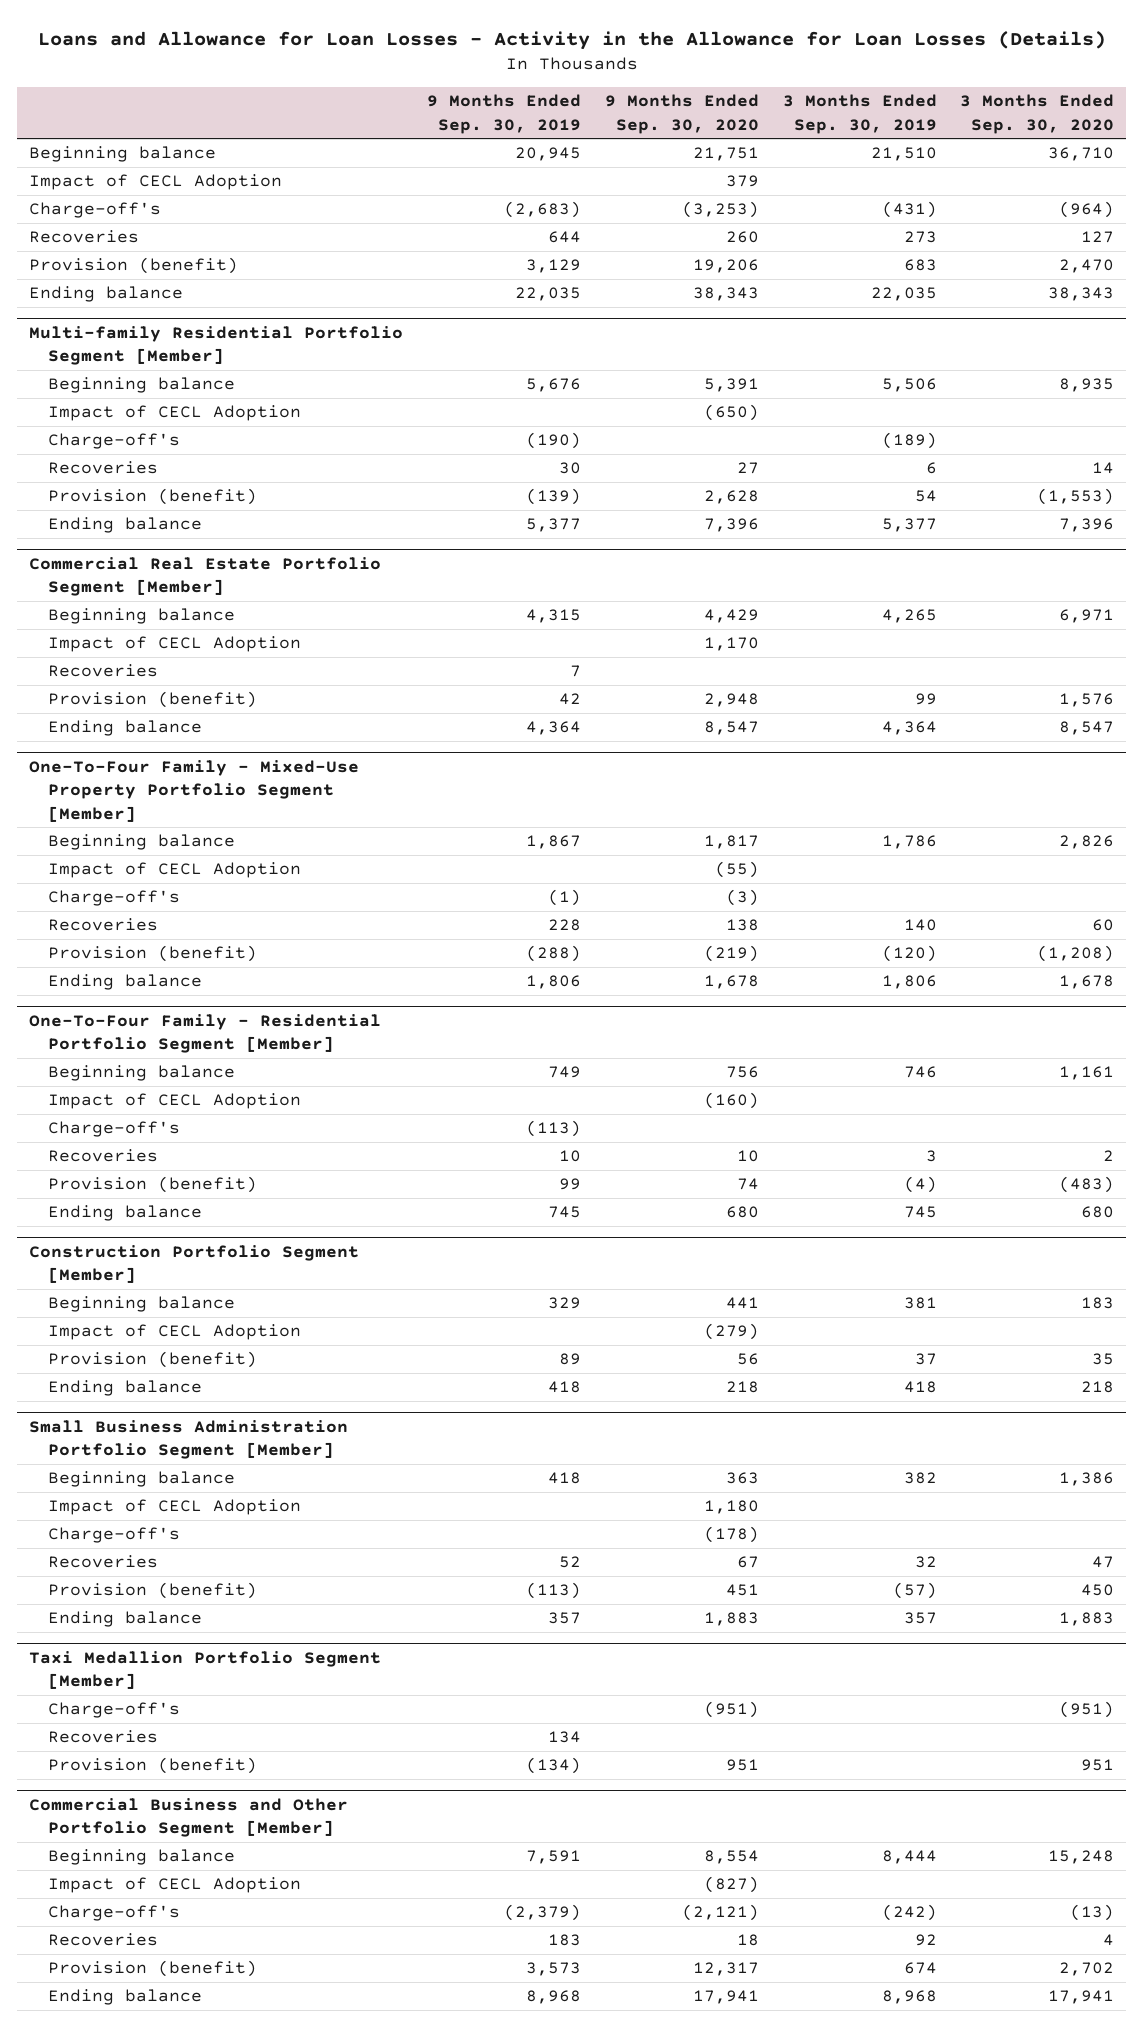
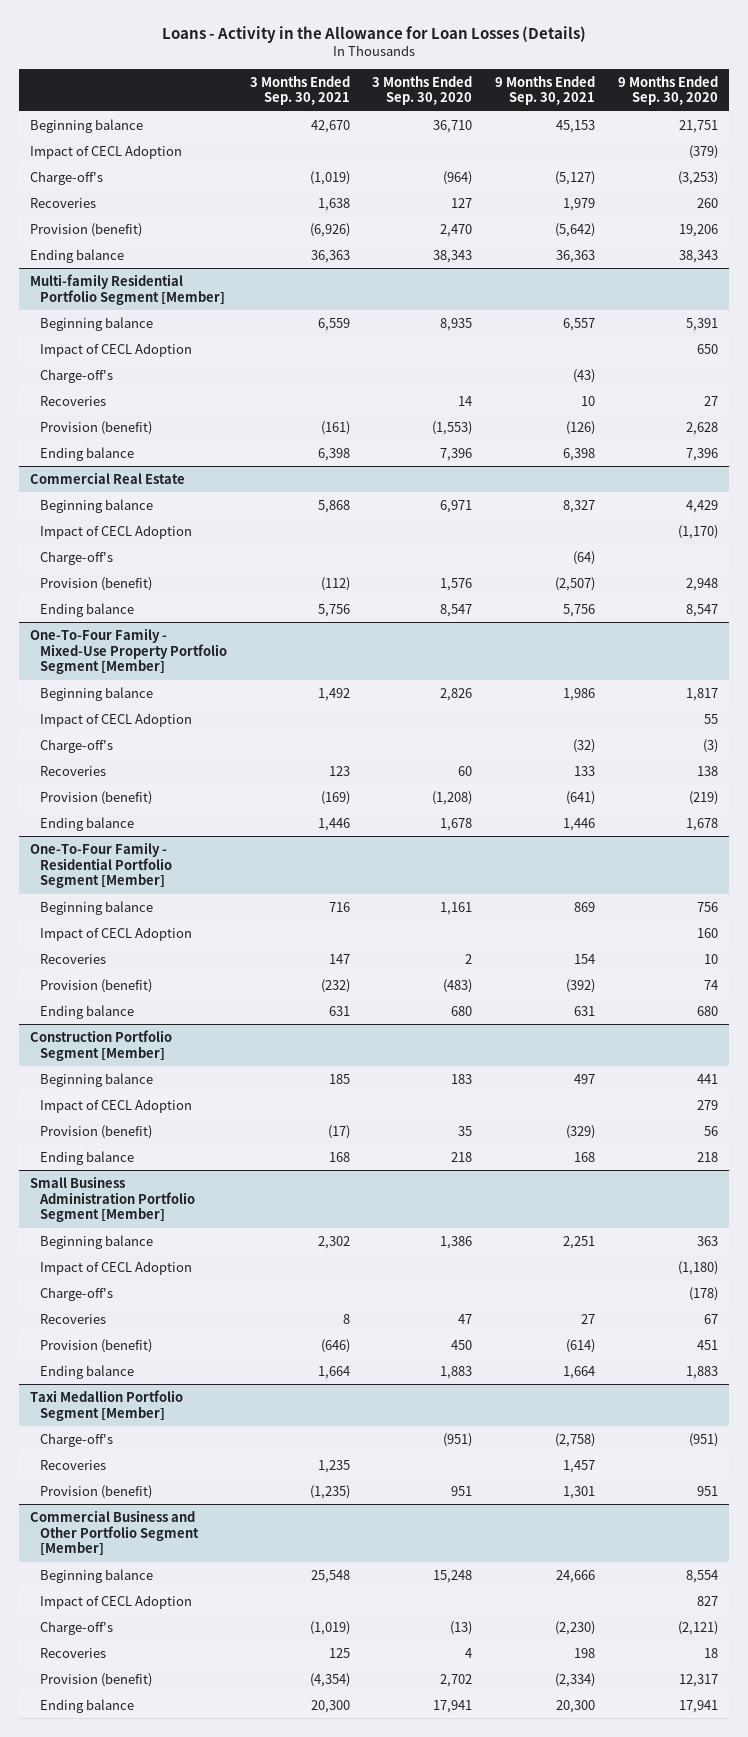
[37,30,1106,50] Loans and Allowance for Loan Losses - Activity in the Allowance for Loan Losses (Details) -> [162,25,587,43] Loans - Activity in the Allowance for Loan Losses (Details)
[426,94,581,134] 9 Months Ended Sep. 30, 2019 -> none
[782,94,937,134] 3 Months Ended Sep. 30, 2019 -> none
none -> [249,75,350,106] 3 Months Ended Sep. 30, 2021
none -> [495,75,596,106] 9 Months Ended Sep. 30, 2021
[725,175,759,188] 379 -> [688,144,718,159] (379)
[703,404,759,422] (650) -> [696,343,718,354] 650
[28,556,381,597] Commercial Real Estate Portfolio Segment [Member] -> [30,471,186,484] Commercial Real Estate
[48,664,159,678] Recoveries -> none
[703,637,759,652] 1,170 -> [677,524,718,539] (1,170)
none -> [40,550,114,565] Charge-off's
[714,861,759,879] (55) -> [703,713,718,724] 55
[48,1121,181,1138] Charge-off's -> none
[703,1092,759,1110] (160) -> [696,927,718,938] 160
[703,1323,759,1341] (279) -> [696,1099,718,1110] 279
[703,1500,759,1515] 1,180 -> [677,1260,718,1275] (1,180)
[703,1876,759,1894] (827) -> [696,1595,718,1606] 827

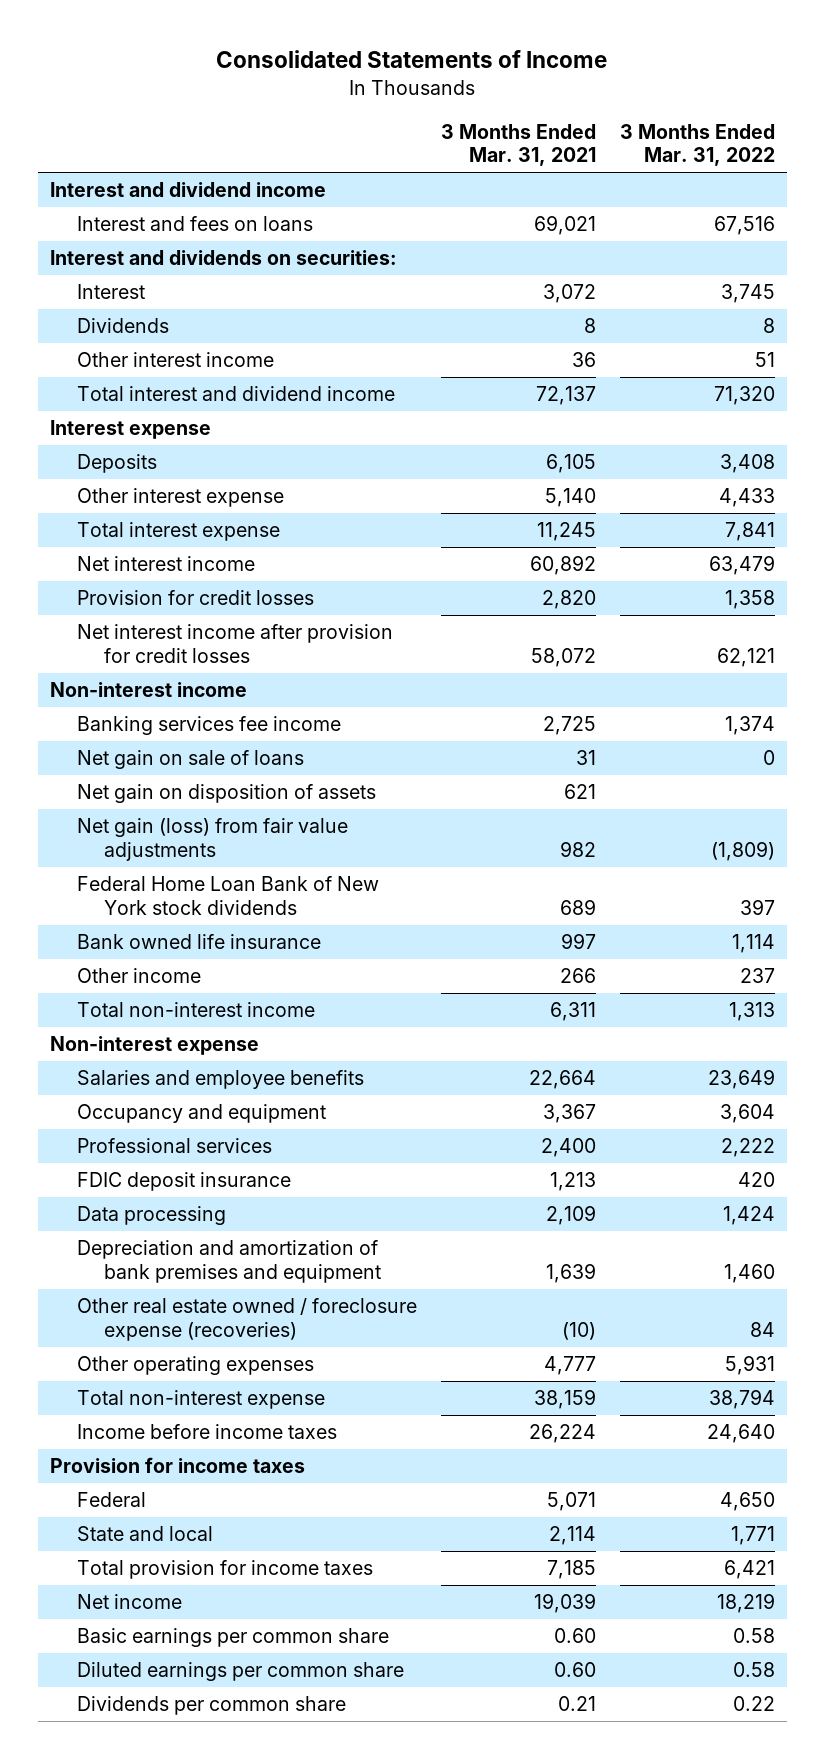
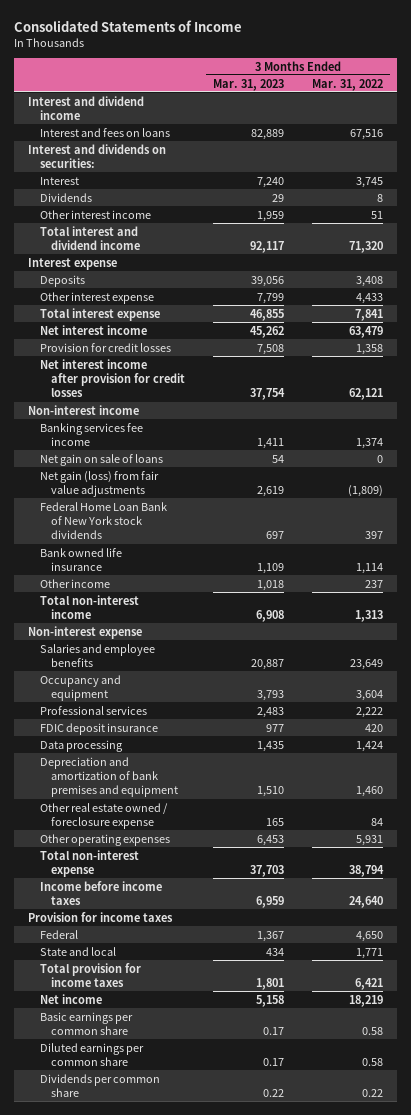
[440,123,596,167] 3 Months Ended Mar. 31, 2021 -> none
none -> [212,78,284,91] Mar. 31, 2023
[76,784,376,804] Net gain on disposition of assets -> none
[76,1298,417,1341] Other real estate owned / foreclosure expense (recoveries) -> [39,802,168,829] Other real estate owned / foreclosure expense

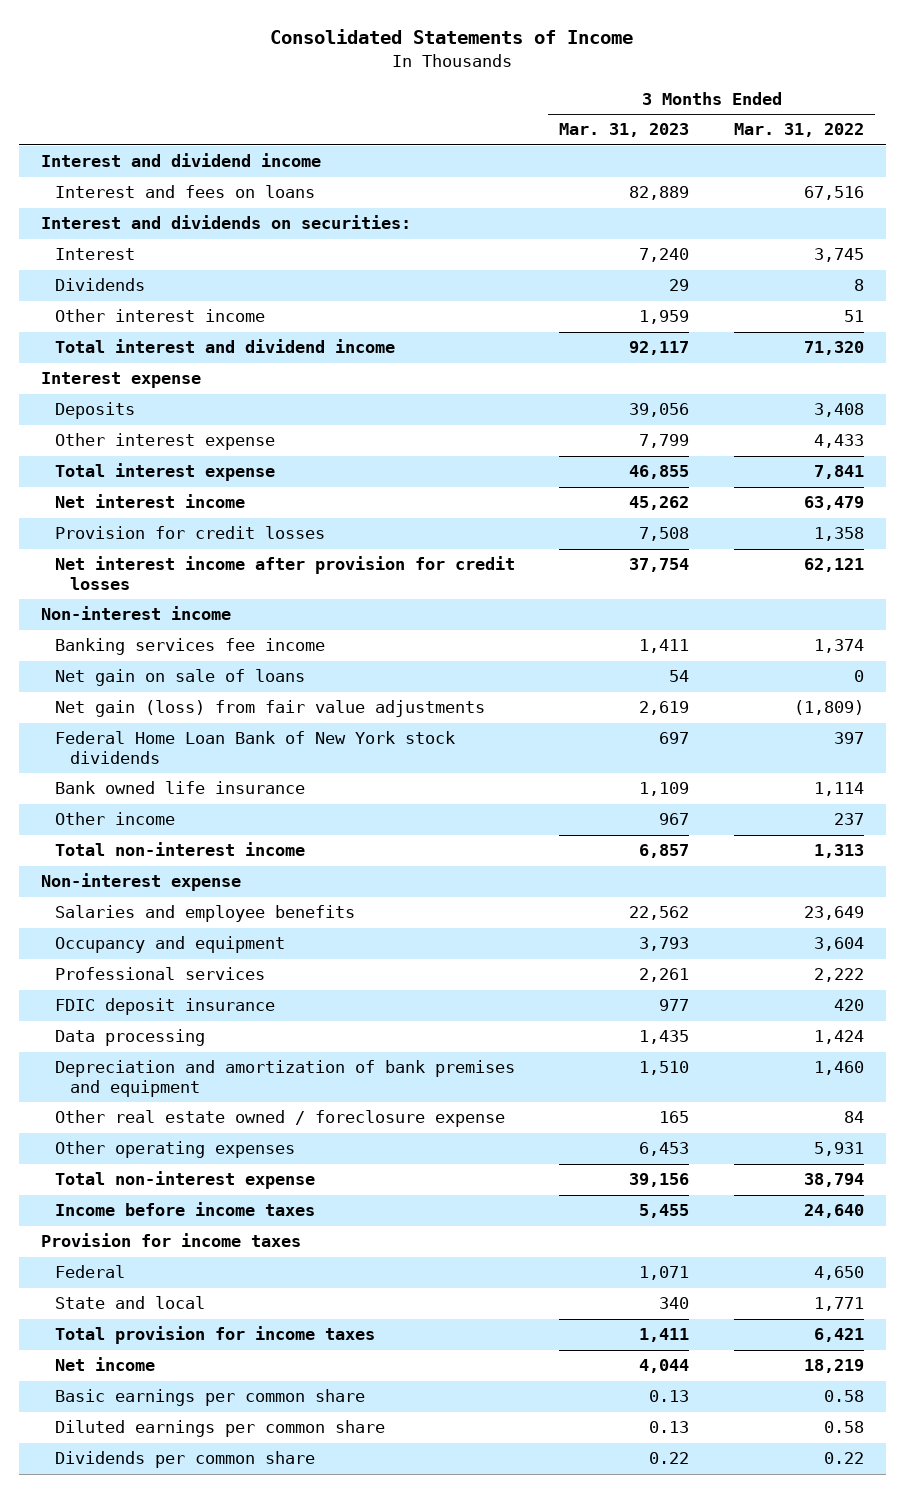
[256,579,284,591] 1,018 -> [659,813,690,826] 967
[255,609,284,622] 6,908 -> [639,844,690,859] 6,857
[250,658,284,670] 20,887 -> [629,906,690,921] 22,562
[256,706,284,718] 2,483 -> [639,968,690,983] 2,261
[249,864,284,877] 37,703 -> [629,1173,690,1188] 39,156
[255,895,284,908] 6,959 -> [639,1204,690,1219] 5,455
[256,930,284,942] 1,367 -> [639,1266,690,1281] 1,071
[265,947,284,956] 434 -> [659,1297,690,1310] 340
[255,977,284,990] 1,801 -> [639,1328,690,1343] 1,411
[255,994,284,1007] 5,158 -> [639,1359,690,1374] 4,044
[262,1026,284,1035] 0.17 -> [649,1390,690,1403] 0.13
[262,1057,284,1066] 0.17 -> [649,1421,690,1434] 0.13

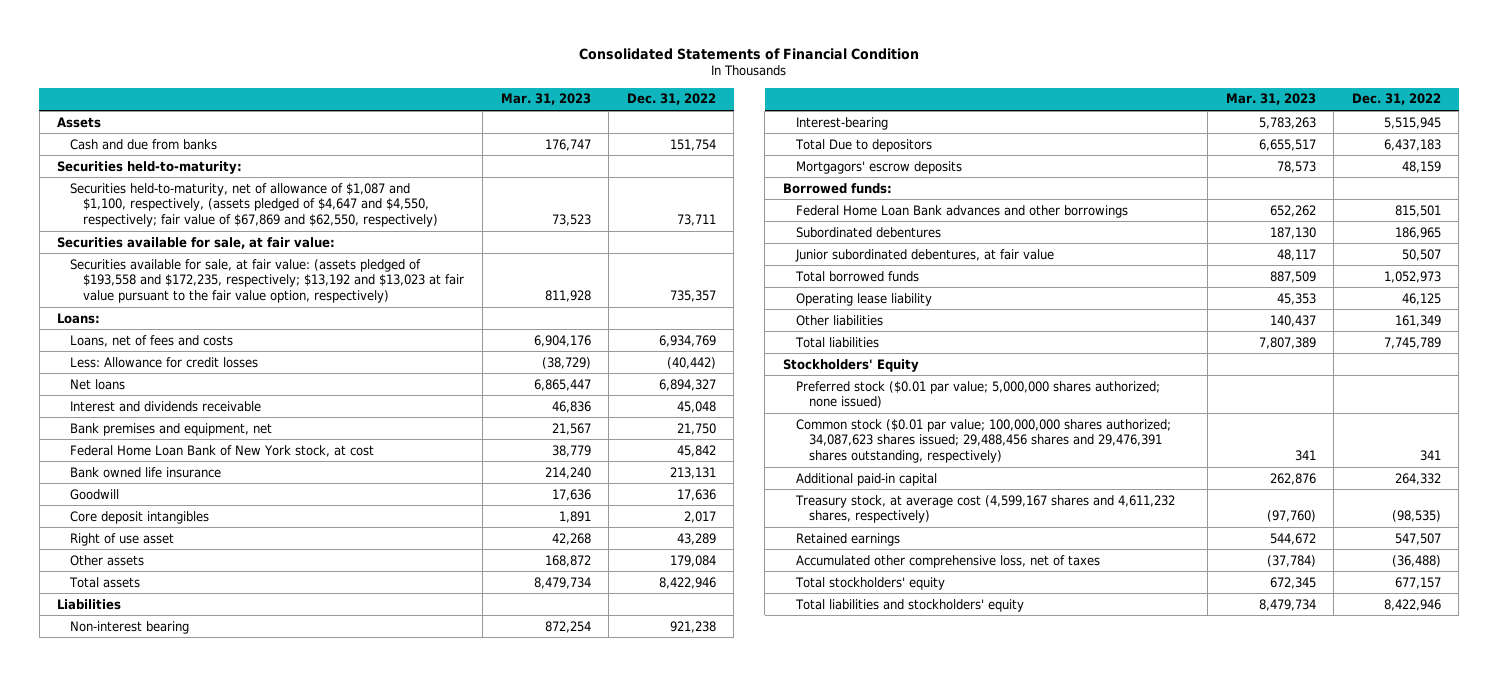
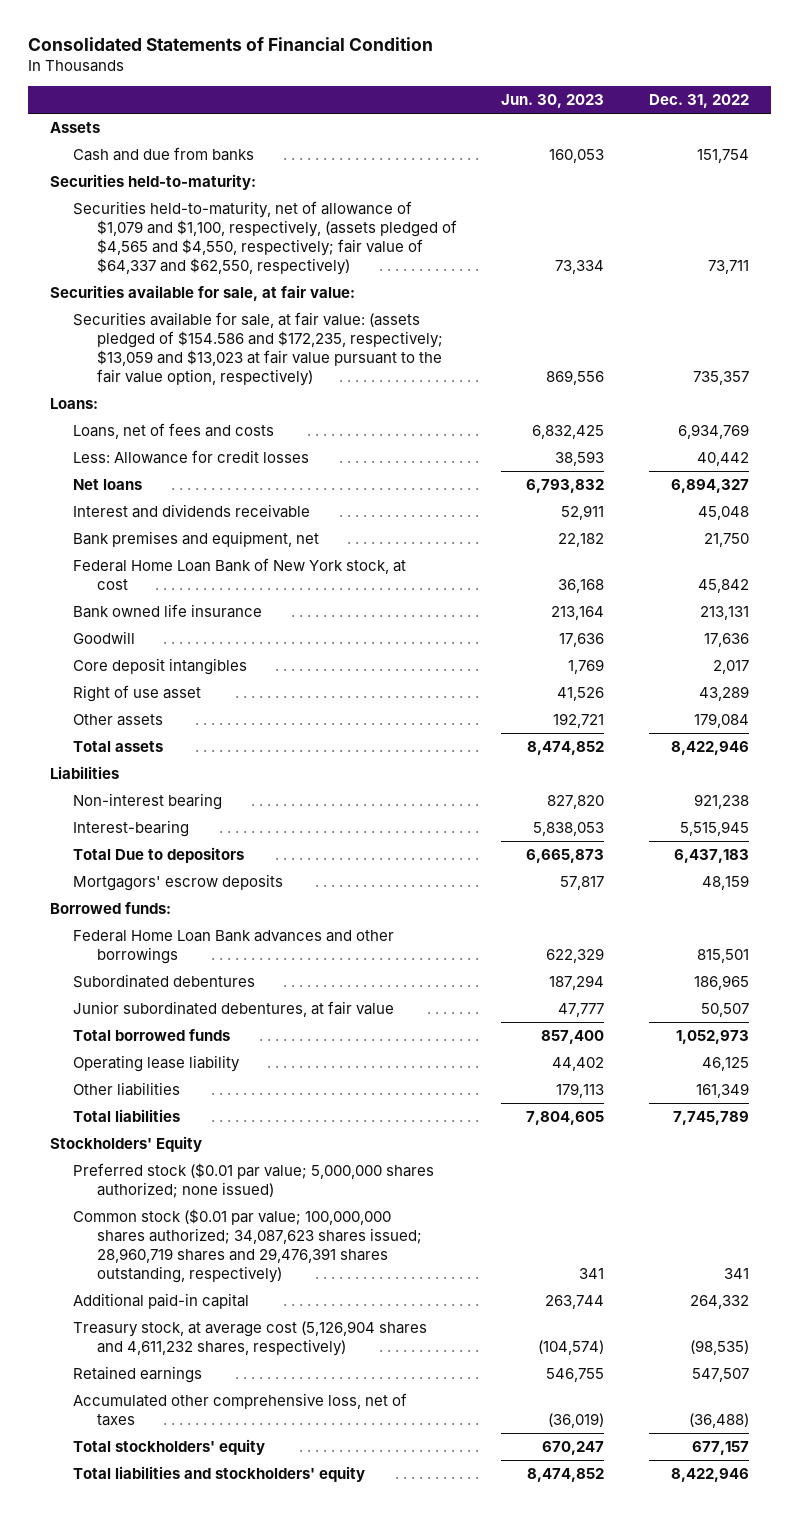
[500,93,591,106] Mar. 31, 2023 -> none
none -> [501,94,605,109] Jun. 30, 2023
[70,182,439,228] Securities held-to-maturity, net of allowance of $1,087 and $1,100, respectively, (assets pledged of $4,647 and $4,550, respectively; fair value of $67,869 and $62,550, respectively) -> [73,201,457,276] Securities held-to-maturity, net of allowance of $1,079 and $1,100, respectively, (assets pledged of $4,565 and $4,550, respectively; fair value of $64,337 and $62,550, respectively)
[70,258,465,304] Securities available for sale, at fair value: (assets pledged of $193,558 and $172,235, respectively; $13,192 and $13,023 at fair value pursuant to the fair value option, respectively) -> [73,312,443,387] Securities available for sale, at fair value: (assets pledged of $154.586 and $172,235, respectively; $13,059 and $13,023 at fair value pursuant to the fair value option, respectively)
[666,356,716,369] (40,442) -> [696,452,749,467] 40,442
[795,418,1171,464] Common stock ($0.01 par value; 100,000,000 shares authorized; 34,087,623 shares issued; 29,488,456 shares and 29,476,391 shares outstanding, respectively) -> [73,1209,422,1284] Common stock ($0.01 par value; 100,000,000 shares authorized; 34,087,623 shares issued; 28,960,719 shares and 29,476,391 shares outstanding, respectively)
[794,494,1175,524] Treasury stock, at average cost (4,599,167 shares and 4,611,232 shares, respectively) -> [73,1321,428,1357] Treasury stock, at average cost (5,126,904 shares and 4,611,232 shares, respectively)

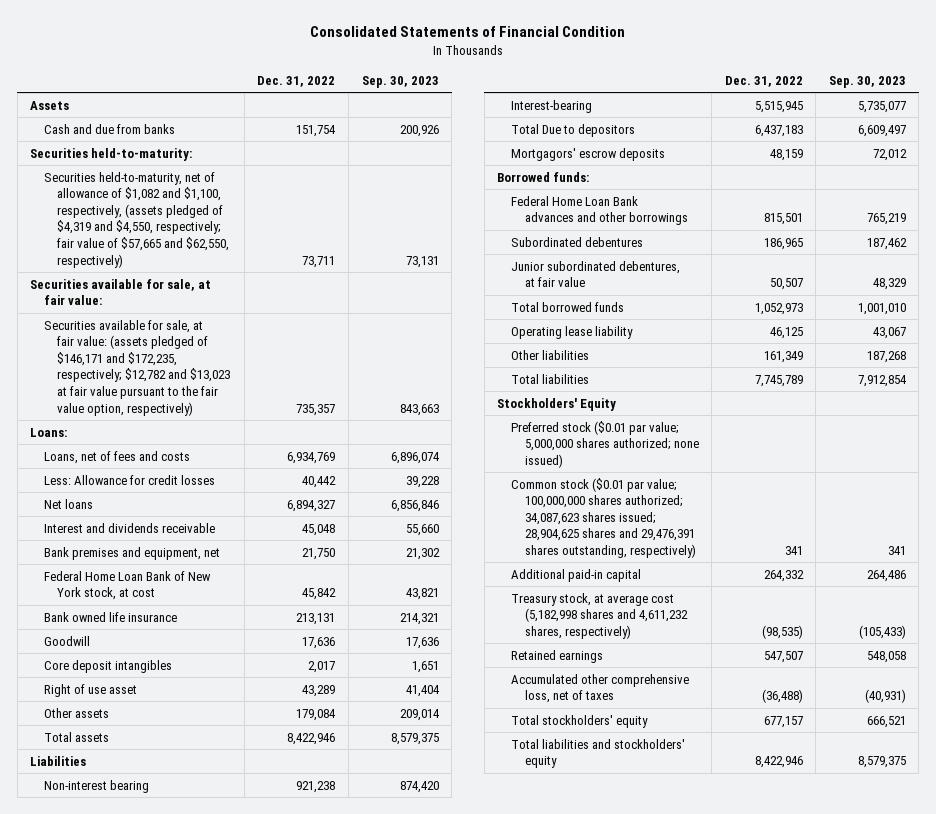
[501,94,605,109] Jun. 30, 2023 -> none
none -> [361,75,439,88] Sep. 30, 2023
[73,201,457,276] Securities held-to-maturity, net of allowance of $1,079 and $1,100, respectively, (assets pledged of $4,565 and $4,550, respectively; fair value of $64,337 and $62,550, respectively) -> [43,171,230,268] Securities held-to-maturity, net of allowance of $1,082 and $1,100, respectively, (assets pledged of $4,319 and $4,550, respectively; fair value of $57,665 and $62,550, respectively)
[73,312,443,387] Securities available for sale, at fair value: (assets pledged of $154.586 and $172,235, respectively; $13,059 and $13,023 at fair value pursuant to the fair value option, respectively) -> [43,319,231,416] Securities available for sale, at fair value: (assets pledged of $146,171 and $172,235, respectively; $12,782 and $13,023 at fair value pursuant to the fair value option, respectively)
[73,1209,422,1284] Common stock ($0.01 par value; 100,000,000 shares authorized; 34,087,623 shares issued; 28,960,719 shares and 29,476,391 shares outstanding, respectively) -> [510,477,696,558] Common stock ($0.01 par value; 100,000,000 shares authorized; 34,087,623 shares issued; 28,904,625 shares and 29,476,391 shares outstanding, respectively)
[73,1321,428,1357] Treasury stock, at average cost (5,126,904 shares and 4,611,232 shares, respectively) -> [510,592,688,639] Treasury stock, at average cost (5,182,998 shares and 4,611,232 shares, respectively)

